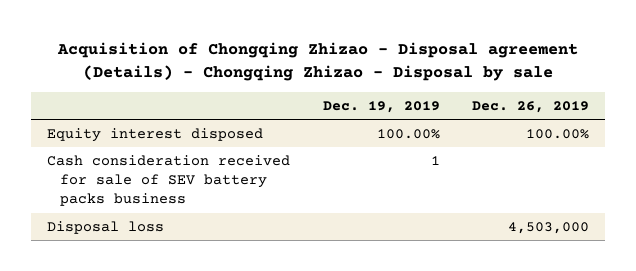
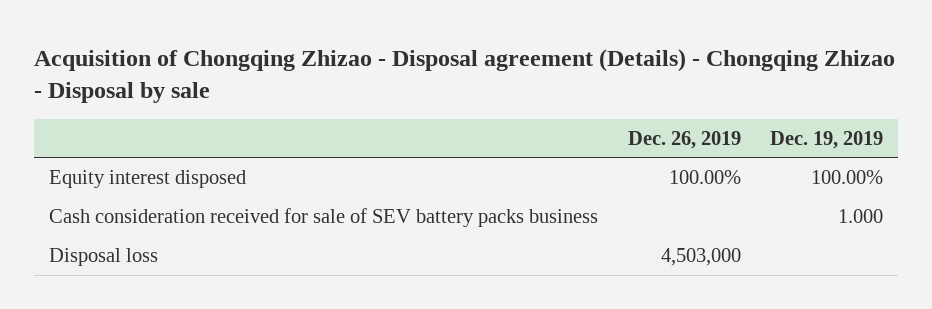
[430,155,440,165] 1 -> [838,208,884,223] 1.000

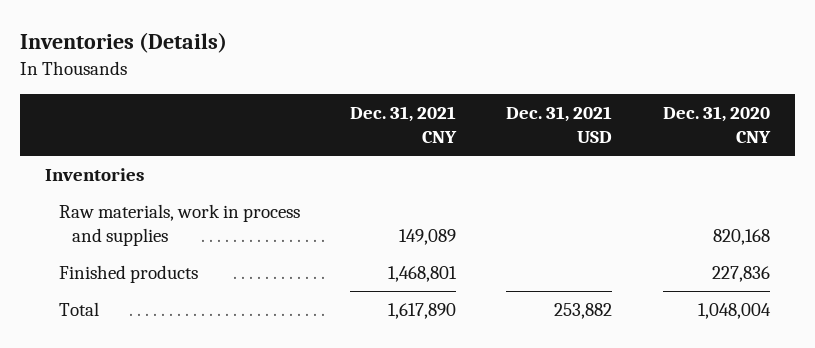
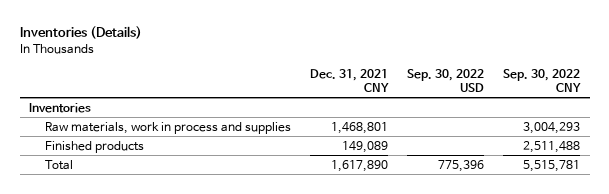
[506,106,613,144] Dec. 31, 2021 USD -> none
[662,106,771,144] Dec. 31, 2020 CNY -> none
none -> [407,68,485,92] Sep. 30, 2022 USD
none -> [503,68,582,92] Sep. 30, 2022 CNY
[399,229,457,246] 149,089 -> [331,121,389,134] 1,468,801
[388,266,458,283] 1,468,801 -> [342,140,389,153] 149,089

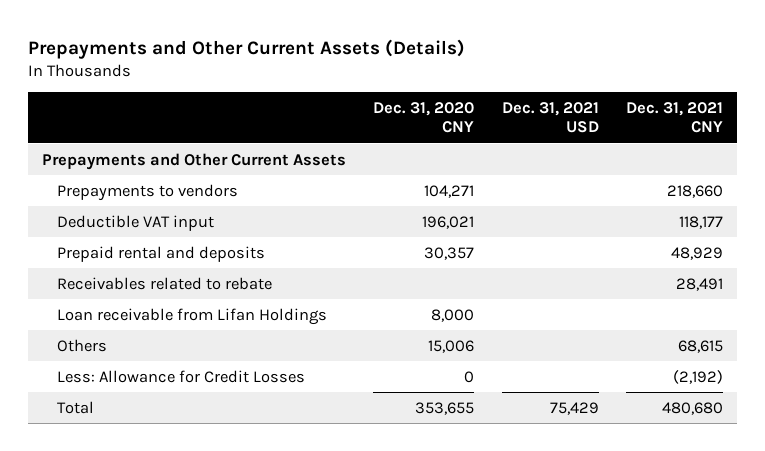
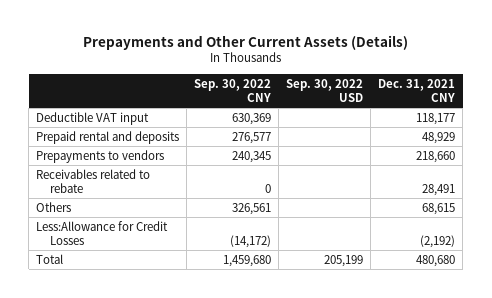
[373,101,475,134] Dec. 31, 2020 CNY -> none
[501,101,599,134] Dec. 31, 2021 USD -> none
none -> [194,78,272,102] Sep. 30, 2022 CNY
none -> [286,78,364,102] Sep. 30, 2022 USD
[42,152,347,170] Prepayments and Other Current Assets -> none
[56,183,238,201] Prepayments to vendors -> [36,149,165,163] Prepayments to vendors
[56,307,327,325] Loan receivable from Lifan Holdings -> none
[56,369,305,383] Less: Allowance for Credit Losses -> [36,220,169,245] Less:Allowance for Credit Losses

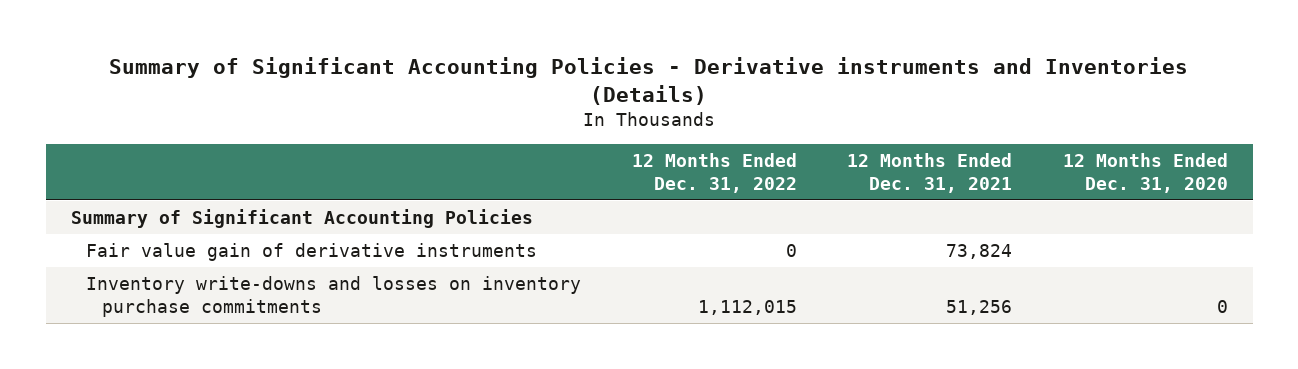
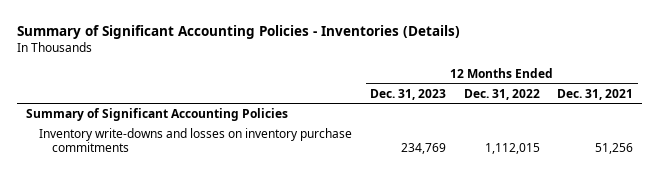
[109,56,1189,105] Summary of Significant Accounting Policies - Derivative instruments and Inventories (Details) -> [17,24,461,39] Summary of Significant Accounting Policies - Inventories (Details)
[1062,152,1228,194] 12 Months Ended Dec. 31, 2020 -> none
none -> [370,88,447,100] Dec. 31, 2023
[86,242,538,261] Fair value gain of derivative instruments -> none

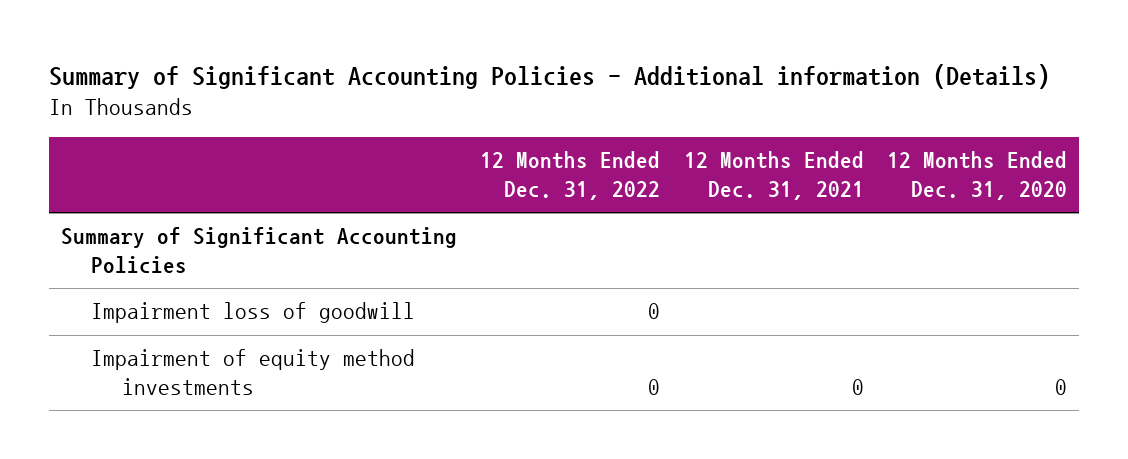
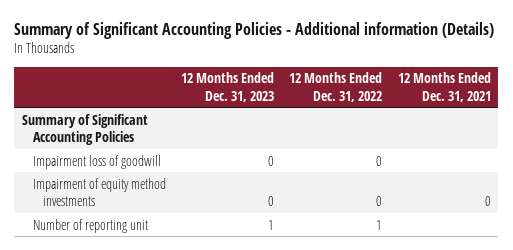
[887,151,1068,201] 12 Months Ended Dec. 31, 2020 -> none
none -> [180,72,274,102] 12 Months Ended Dec. 31, 2023
none -> [32,218,148,233] Number of reporting unit

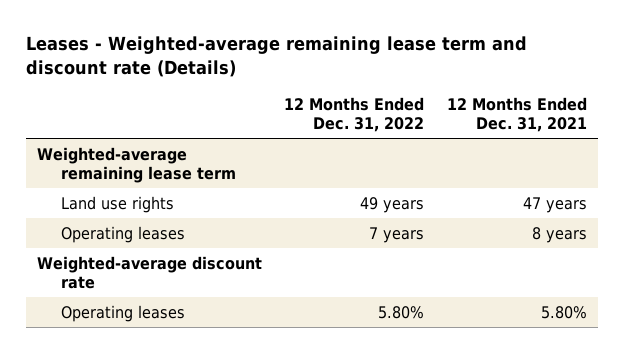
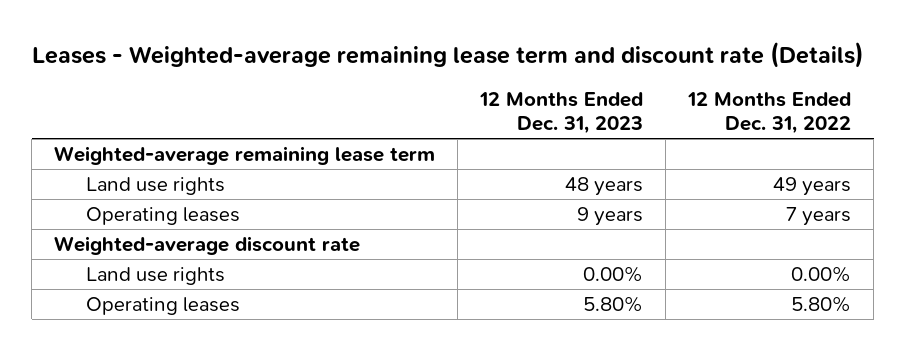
[446,96,587,132] 12 Months Ended Dec. 31, 2021 -> none
none -> [479,92,644,134] 12 Months Ended Dec. 31, 2023
none -> [86,267,226,286] Land use rights

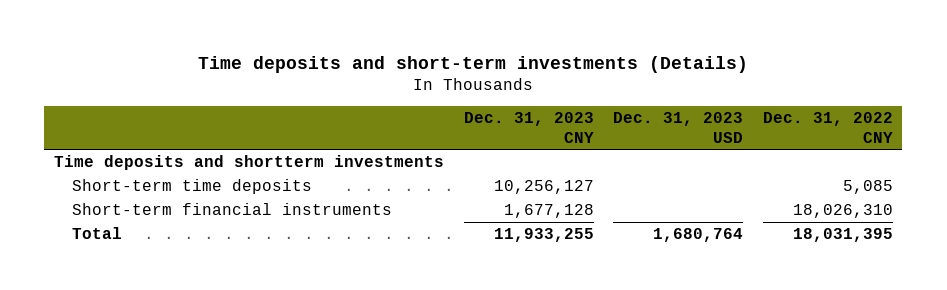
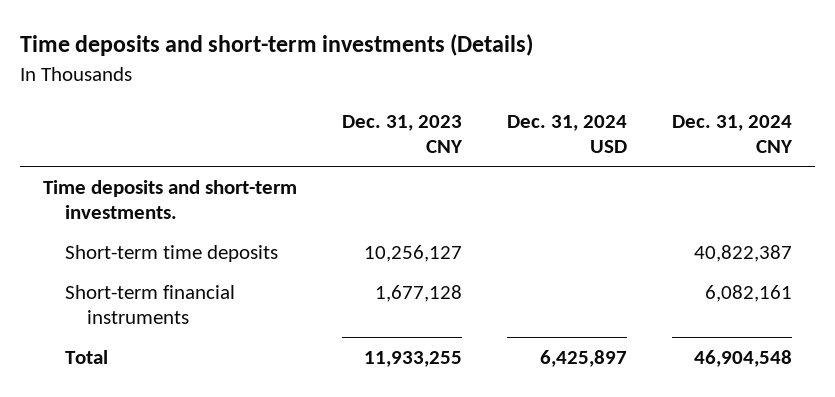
[613,112,744,143] Dec. 31, 2023 USD -> none
[762,112,893,143] Dec. 31, 2022 CNY -> none
none -> [507,115,628,154] Dec. 31, 2024 USD
none -> [672,115,794,154] Dec. 31, 2024 CNY
[54,155,445,171] Time deposits and shortterm investments -> [42,179,297,219] Time deposits and short-term investments.

